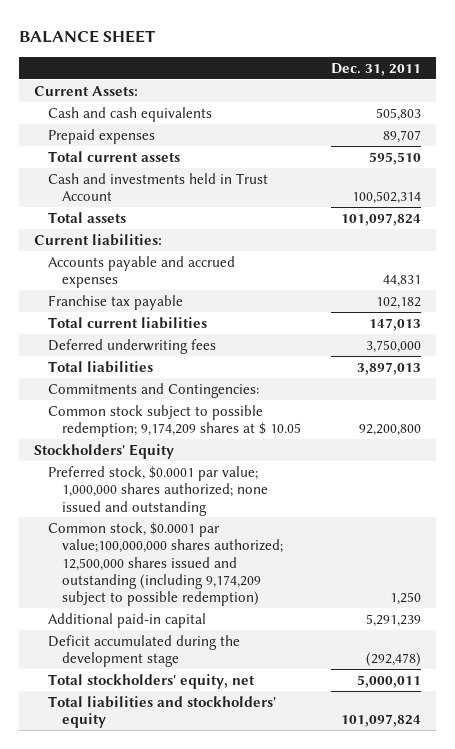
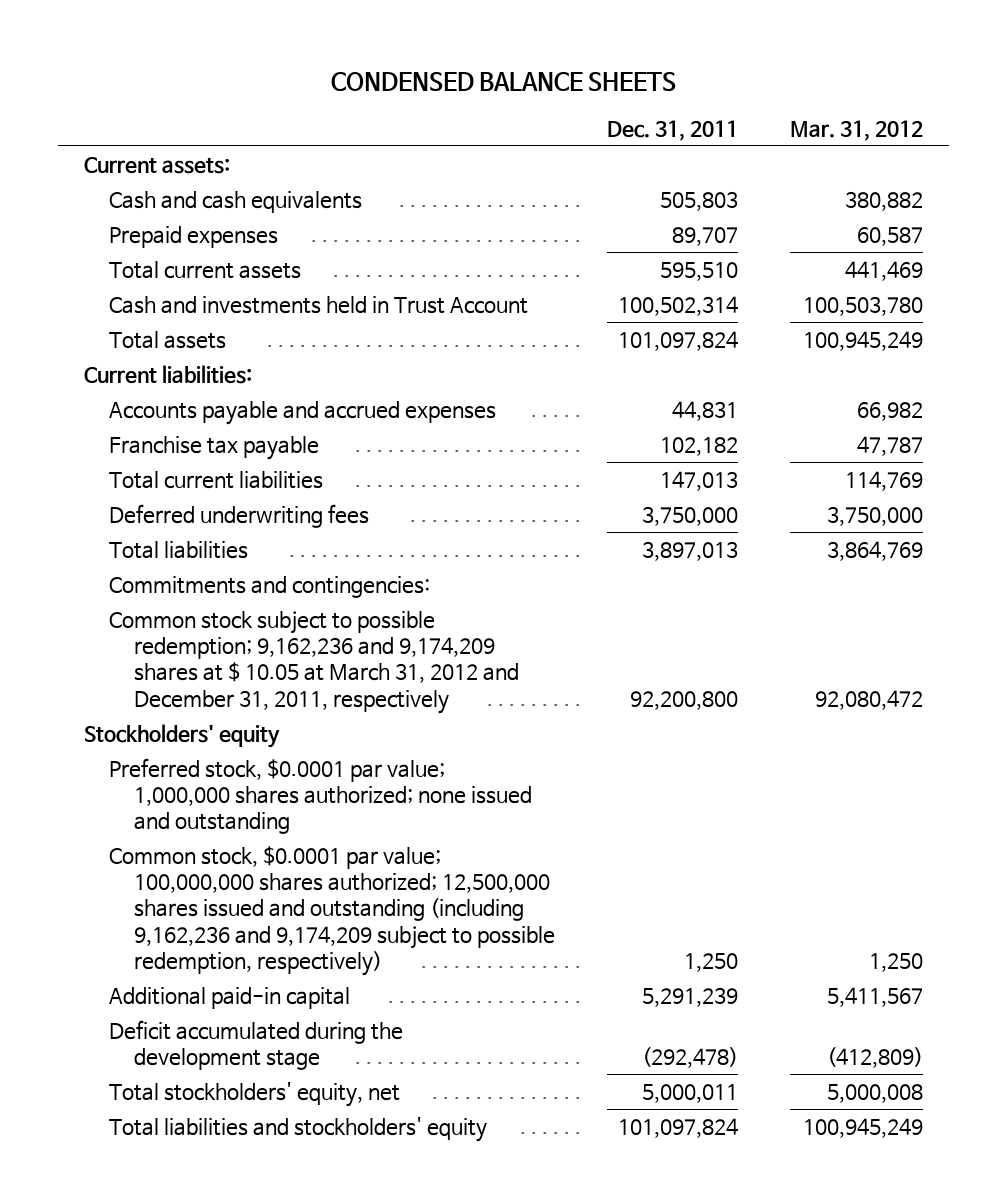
[18,30,155,44] BALANCE SHEET -> [331,71,677,91] CONDENSED BALANCE SHEETS
none -> [789,119,923,141] Mar. 31, 2012
[33,85,138,96] Current Assets: -> [83,156,230,174] Current assets:
[47,382,259,398] Commitments and Contingencies: -> [108,575,430,598] Commitments and contingencies:
[47,404,301,438] Common stock subject to possible redemption; 9,174,209 shares at $ 10.05 -> [108,610,519,714] Common stock subject to possible redemption; 9,162,236 and 9,174,209 shares at $ 10.05 at March 31, 2012 and December 31, 2011, respectively
[33,443,174,459] Stockholders' Equity -> [83,723,280,748] Stockholders' equity
[47,521,283,607] Common stock, $0.0001 par value;100,000,000 shares authorized; 12,500,000 shares issued and outstanding (including 9,174,209 subject to possible redemption) -> [108,845,555,976] Common stock, $0.0001 par value; 100,000,000 shares authorized; 12,500,000 shares issued and outstanding (including 9,162,236 and 9,174,209 subject to possible redemption, respectively)

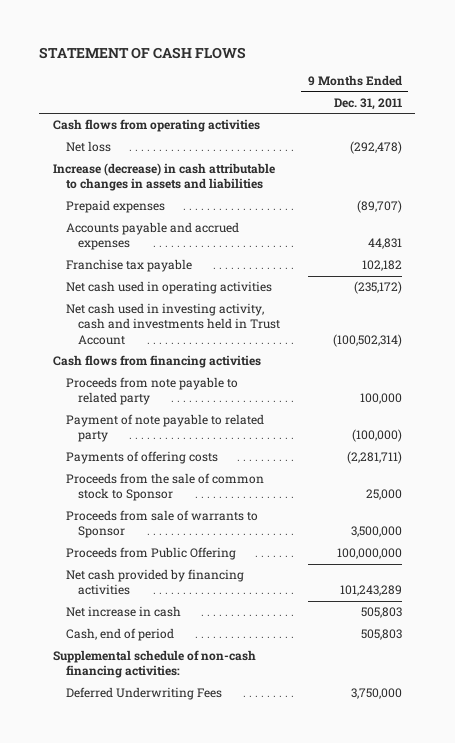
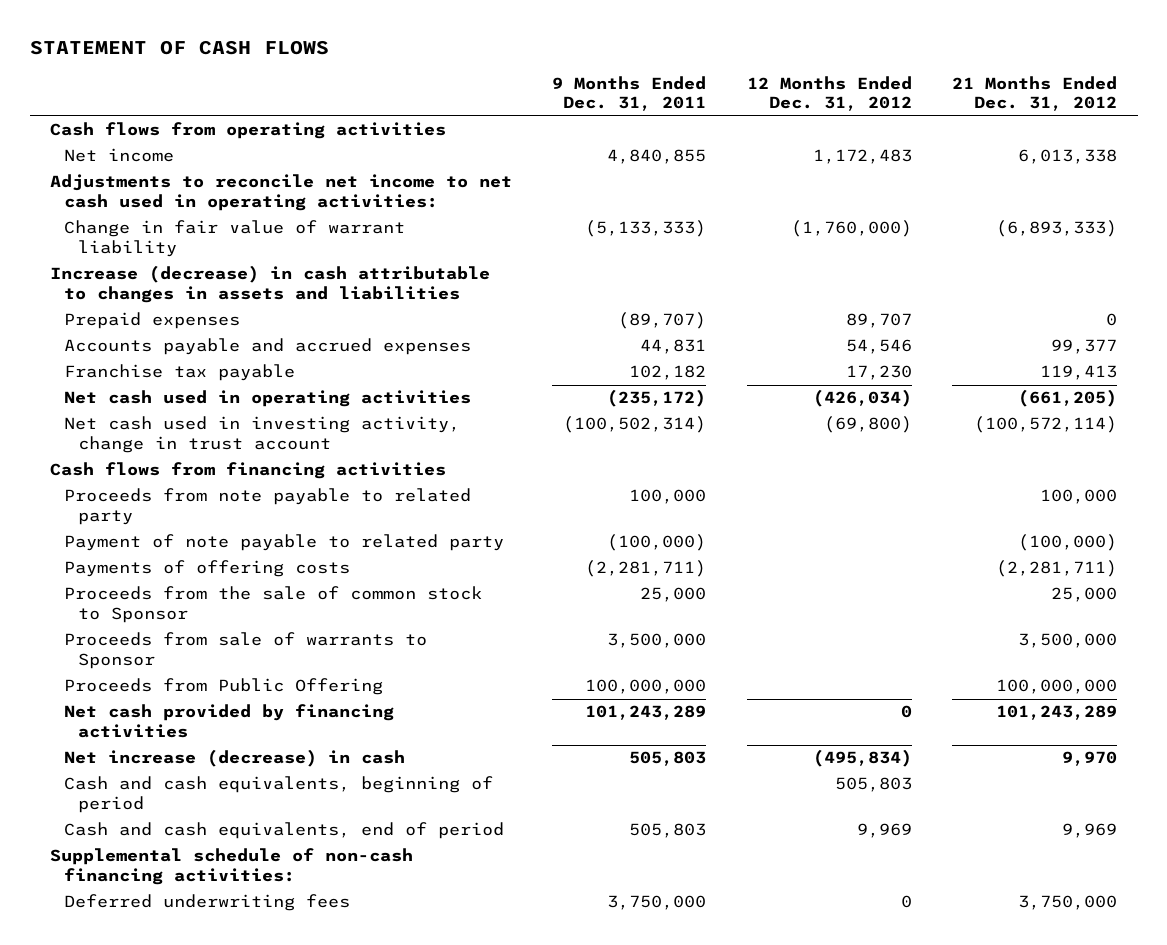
none -> [746,75,912,112] 12 Months Ended Dec. 31, 2012
none -> [952,75,1118,112] 21 Months Ended Dec. 31, 2012
[65,141,111,153] Net loss -> [63,148,174,163] Net income
[349,141,402,155] (292,478) -> [607,149,707,165] 4,840,855
none -> [49,174,512,212] Adjustments to reconcile net income to net cash used in operating activities:
none -> [63,220,405,258] Change in fair value of warrant liability
[65,303,281,345] Net cash used in investing activity, cash and investments held in Trust Account -> [63,416,460,454] Net cash used in investing activity, change in trust account
[65,606,181,618] Net increase in cash -> [63,749,405,768] Net increase (decrease) in cash
none -> [63,776,493,814] Cash and cash equivalents, beginning of period
[65,628,174,642] Cash, end of period -> [63,822,504,840] Cash and cash equivalents, end of period
[65,687,222,701] Deferred Underwriting Fees -> [63,894,350,912] Deferred underwriting fees

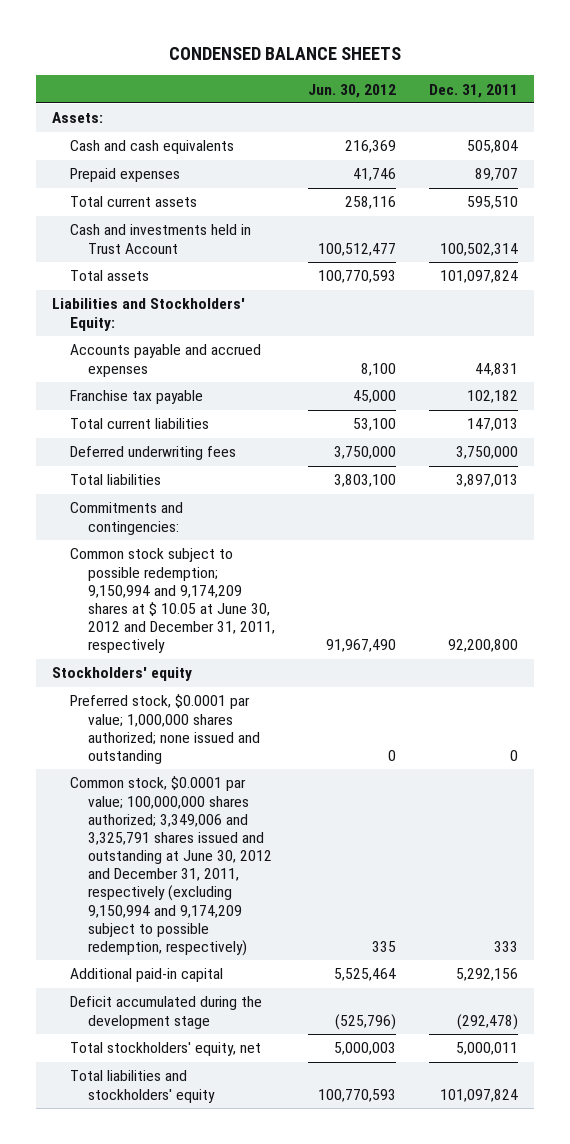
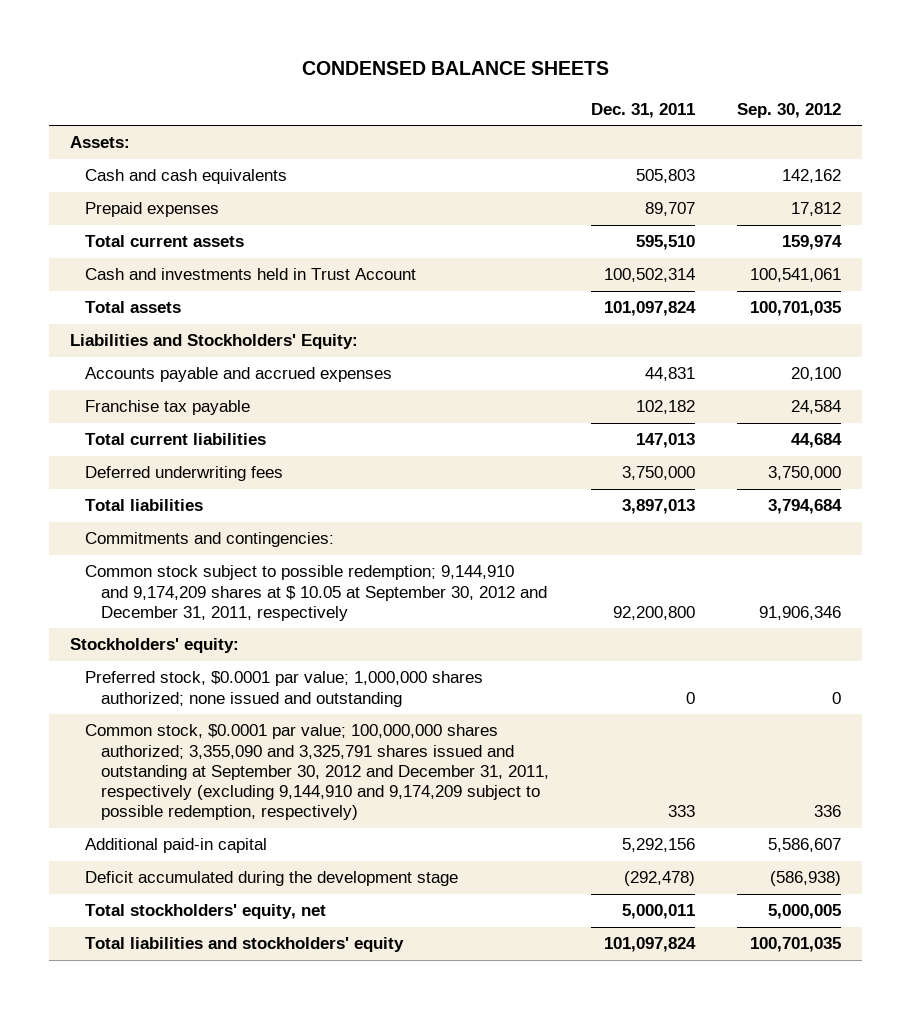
[307,83,396,98] Jun. 30, 2012 -> none
none -> [737,102,842,118] Sep. 30, 2012
[466,140,518,154] 505,804 -> [635,169,695,184] 505,803
[69,548,276,654] Common stock subject to possible redemption; 9,150,994 and 9,174,209 shares at $ 10.05 at June 30, 2012 and December 31, 2011, respectively -> [85,565,547,621] Common stock subject to possible redemption; 9,144,910 and 9,174,209 shares at $ 10.05 at September 30, 2012 and December 31, 2011, respectively
[51,667,192,682] Stockholders' equity -> [70,638,240,654] Stockholders' equity:
[69,776,273,956] Common stock, $0.0001 par value; 100,000,000 shares authorized; 3,349,006 and 3,325,791 shares issued and outstanding at June 30, 2012 and December 31, 2011, respectively (excluding 9,150,994 and 9,174,209 subject to possible redemption, respectively) -> [85,724,549,821] Common stock, $0.0001 par value; 100,000,000 shares authorized; 3,355,090 and 3,325,791 shares issued and outstanding at September 30, 2012 and December 31, 2011, respectively (excluding 9,144,910 and 9,174,209 subject to possible redemption, respectively)

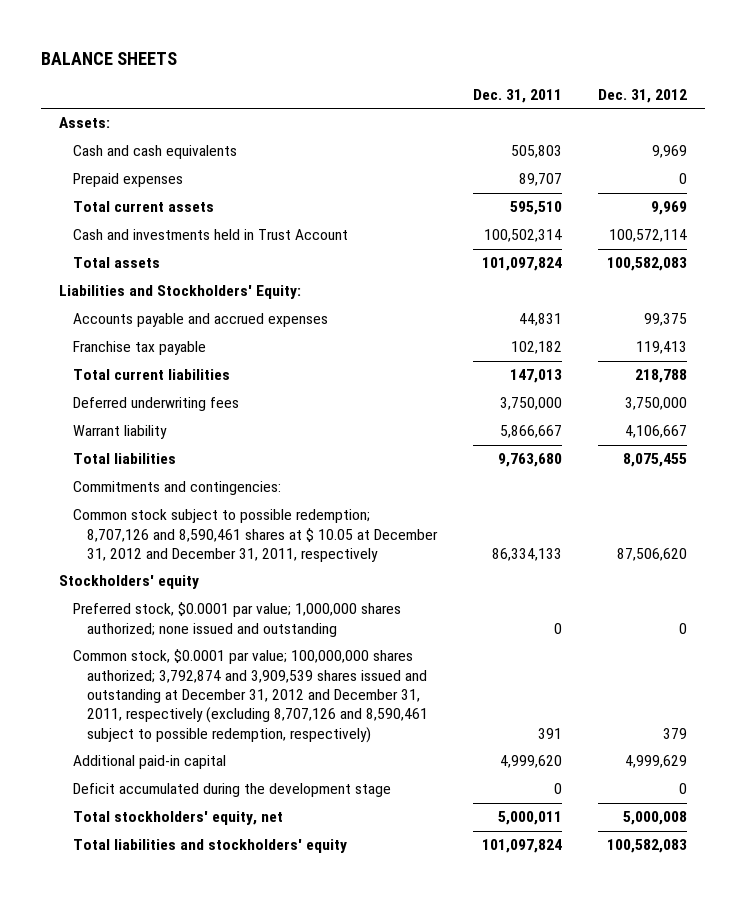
[301,61,609,76] CONDENSED BALANCE SHEETS -> [40,51,177,65] BALANCE SHEETS
[737,102,842,118] Sep. 30, 2012 -> none
none -> [597,88,687,103] Dec. 31, 2012
none -> [72,425,167,440] Warrant liability
[621,499,695,515] 3,897,013 -> [497,453,562,468] 9,763,680
[85,565,547,621] Common stock subject to possible redemption; 9,144,910 and 9,174,209 shares at $ 10.05 at September 30, 2012 and December 31, 2011, respectively -> [72,509,438,563] Common stock subject to possible redemption; 8,707,126 and 8,590,461 shares at $ 10.05 at December 31, 2012 and December 31, 2011, respectively
[612,605,695,620] 92,200,800 -> [491,548,562,562] 86,334,133
[70,638,240,654] Stockholders' equity: -> [58,575,199,590] Stockholders' equity
[85,724,549,821] Common stock, $0.0001 par value; 100,000,000 shares authorized; 3,355,090 and 3,325,791 shares issued and outstanding at September 30, 2012 and December 31, 2011, respectively (excluding 9,144,910 and 9,174,209 subject to possible redemption, respectively) -> [72,649,428,743] Common stock, $0.0001 par value; 100,000,000 shares authorized; 3,792,874 and 3,909,539 shares issued and outstanding at December 31, 2012 and December 31, 2011, respectively (excluding 8,707,126 and 8,590,461 subject to possible redemption, respectively)
[667,805,695,818] 333 -> [537,727,562,739] 391
[621,838,695,853] 5,292,156 -> [499,755,562,769] 4,999,620
[623,871,695,887] (292,478) -> [553,783,562,795] 0

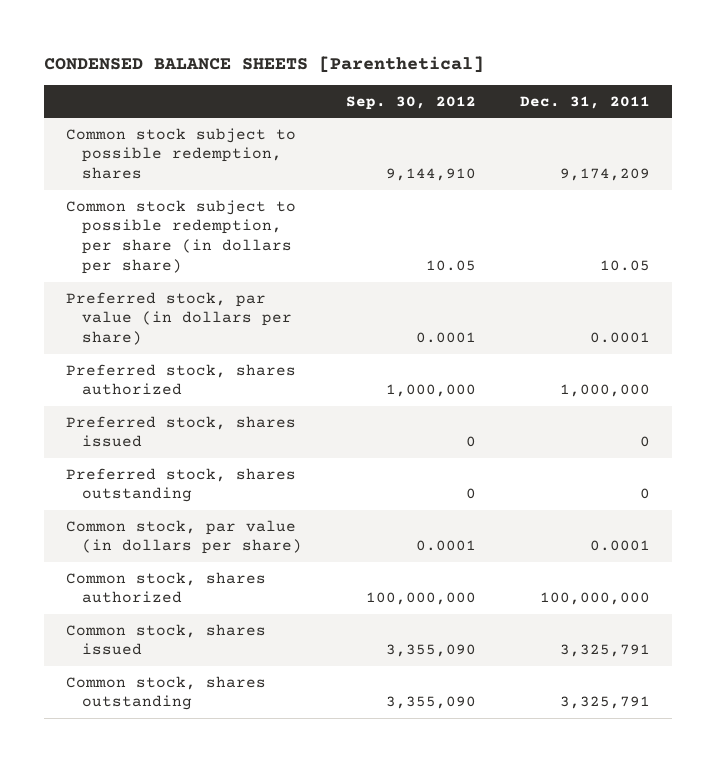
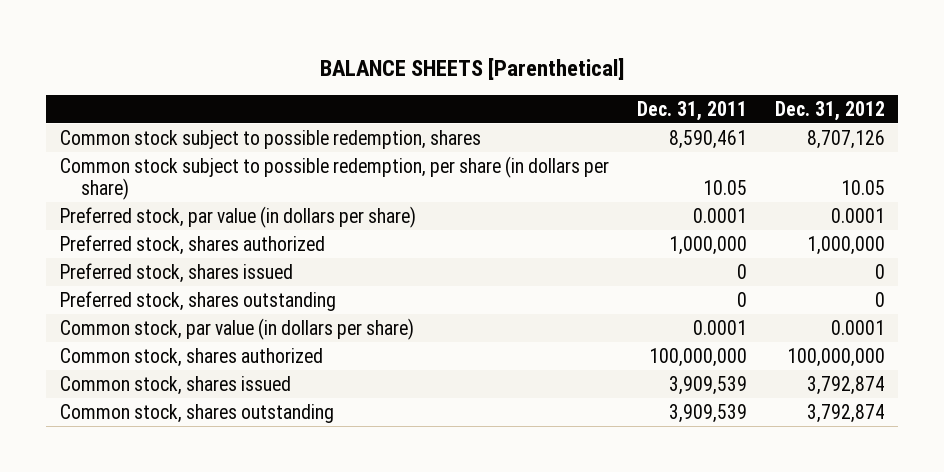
[44,55,485,73] CONDENSED BALANCE SHEETS [Parenthetical] -> [320,57,625,80] BALANCE SHEETS [Parenthetical]
[346,95,477,110] Sep. 30, 2012 -> none
none -> [774,101,885,122] Dec. 31, 2012
[560,168,651,182] 9,174,209 -> [668,129,747,149] 8,590,461
[560,644,651,658] 3,325,791 -> [668,375,747,395] 3,909,539
[560,696,651,710] 3,325,791 -> [668,403,747,423] 3,909,539

